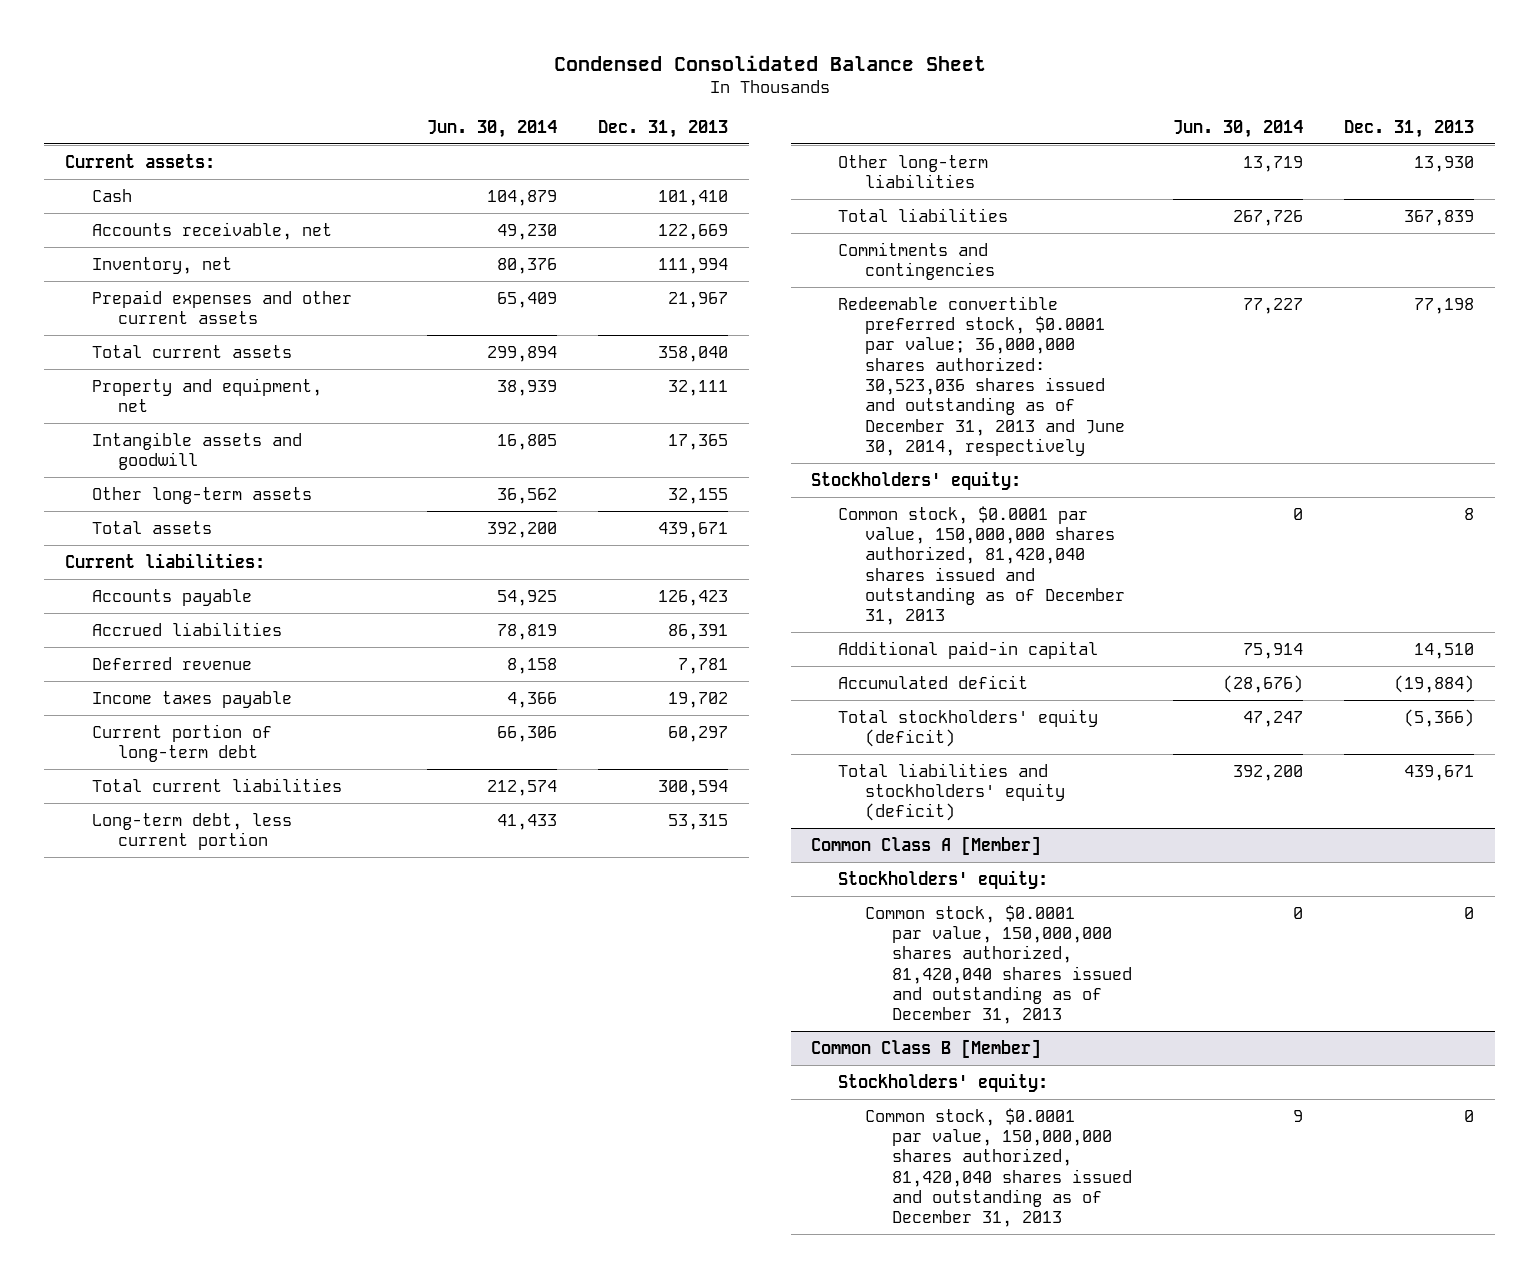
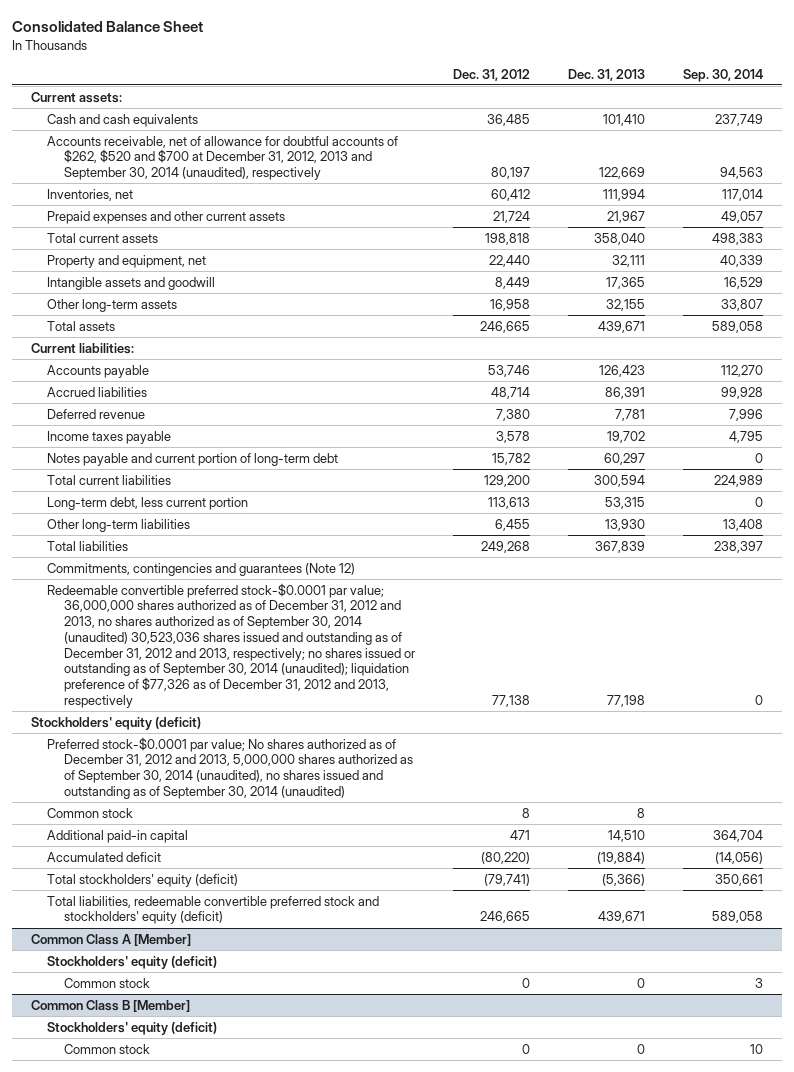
[553,54,986,71] Condensed Consolidated Balance Sheet -> [12,21,204,33] Consolidated Balance Sheet
[426,119,557,138] Jun. 30, 2014 -> none
none -> [452,68,530,81] Dec. 31, 2012
none -> [682,68,763,82] Sep. 30, 2014
[91,188,132,202] Cash -> [47,113,199,127] Cash and cash equivalents
[91,221,332,240] Accounts receivable, net -> [47,135,399,181] Accounts receivable, net of allowance for doubtful accounts of $262, $520 and $700 at December 31, 2012, 2013 and September 30, 2014 (unaudited), respectively
[91,256,232,274] Inventory, net -> [47,188,134,201] Inventories, net
[91,723,272,763] Current portion of long-term debt -> [47,452,339,466] Notes payable and current portion of long-term debt
[838,241,995,281] Commitments and contingencies -> [47,562,356,576] Commitments, contingencies and guarantees (Note 12)
[838,295,1125,457] Redeemable convertible preferred stock, $0.0001 par value; 36,000,000 shares authorized: 30,523,036 shares issued and outstanding as of December 31, 2013 and June 30, 2014, respectively -> [47,582,415,708] Redeemable convertible preferred stock-$0.0001 par value; 36,000,000 shares authorized as of December 31, 2012 and 2013, no shares authorized as of September 30, 2014 (unaudited) 30,523,036 shares issued and outstanding as of December 31, 2012 and 2013, respectively; no shares issued or outstanding as of September 30, 2014 (unaudited); liquidation preference of $77,326 as of December 31, 2012 and 2013, respectively
[811,470,1022,490] Stockholders' equity: -> [31,716,202,730] Stockholders' equity (deficit)
none -> [47,736,413,799] Preferred stock-$0.0001 par value; No shares authorized as of December 31, 2012 and 2013, 5,000,000 shares authorized as of September 30, 2014 (unaudited), no shares issued and outstanding as of September 30, 2014 (unaudited)
[838,505,1125,626] Common stock, $0.0001 par value, 150,000,000 shares authorized, 81,420,040 shares issued and outstanding as of December 31, 2013 -> [47,807,134,818] Common stock
[838,762,1065,822] Total liabilities and stockholders' equity (deficit) -> [47,895,380,925] Total liabilities, redeemable convertible preferred stock and stockholders' equity (deficit)
[838,869,1049,889] Stockholders' equity: -> [47,955,218,969] Stockholders' equity (deficit)
[864,904,1132,1025] Common stock, $0.0001 par value, 150,000,000 shares authorized, 81,420,040 shares issued and outstanding as of December 31, 2013 -> [63,977,150,988] Common stock
[838,1072,1049,1092] Stockholders' equity: -> [47,1021,218,1035] Stockholders' equity (deficit)
[864,1107,1132,1228] Common stock, $0.0001 par value, 150,000,000 shares authorized, 81,420,040 shares issued and outstanding as of December 31, 2013 -> [63,1043,150,1054] Common stock

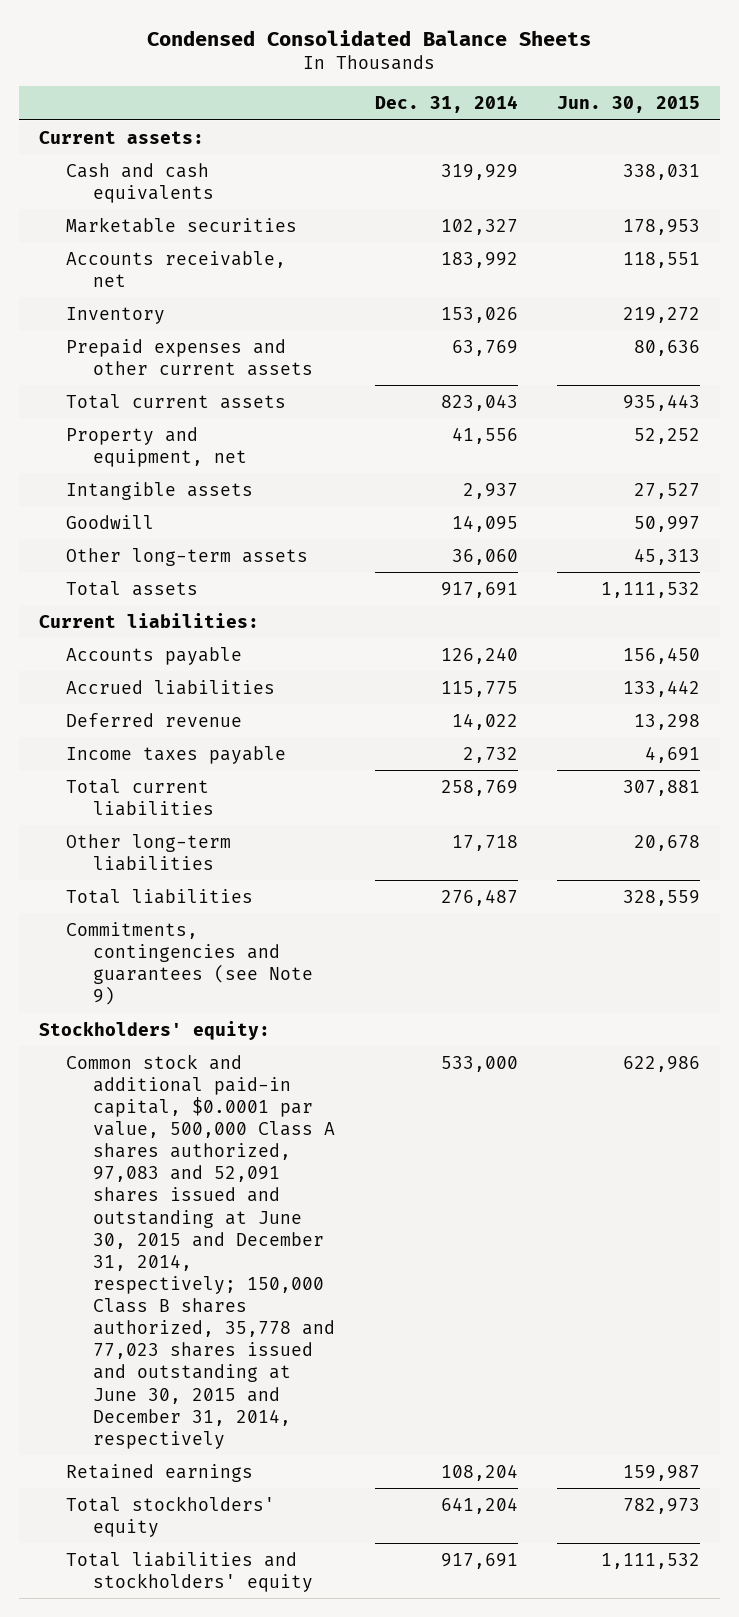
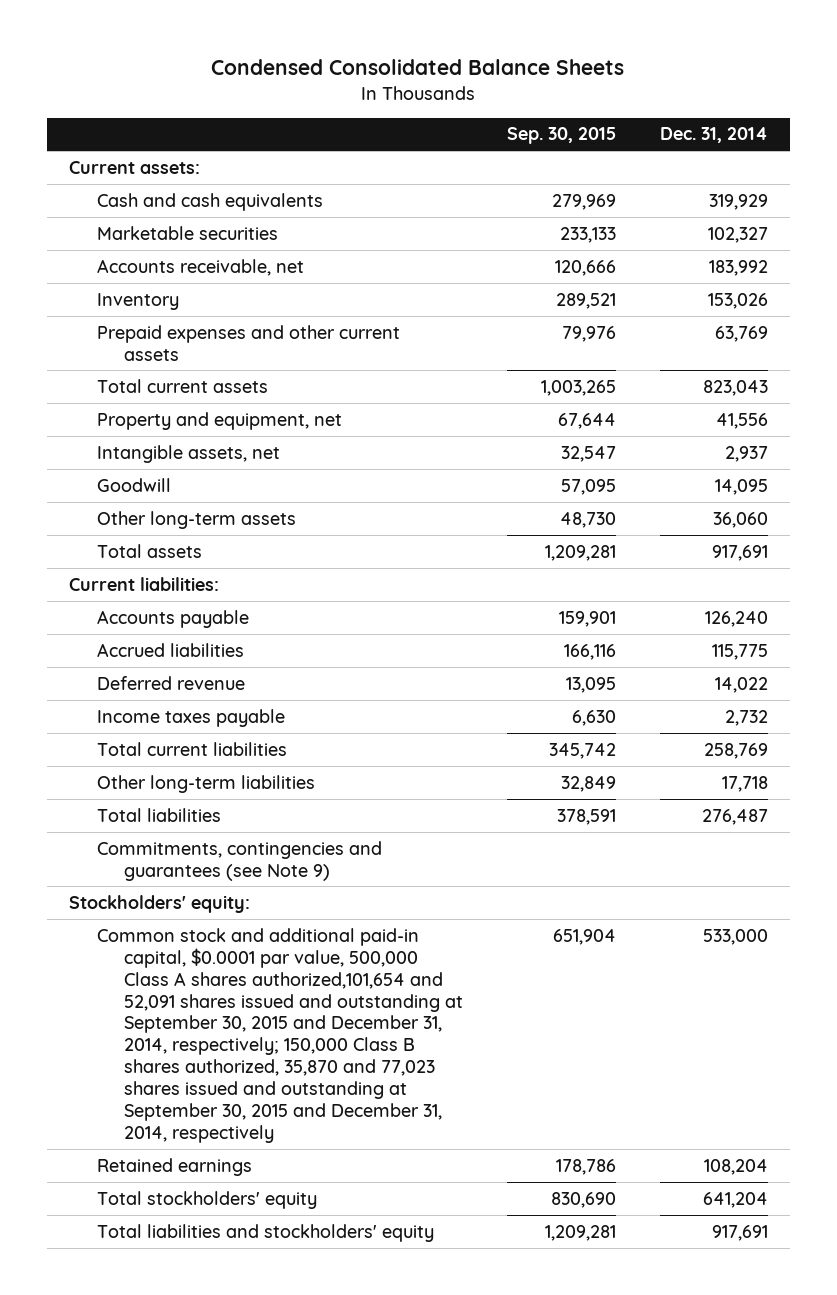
[557,96,701,114] Jun. 30, 2015 -> none
none -> [507,127,617,145] Sep. 30, 2015
[66,481,254,500] Intangible assets -> [96,444,280,463] Intangible assets, net
[66,1053,336,1449] Common stock and additional paid-in capital, $0.0001 par value, 500,000 Class A shares authorized, 97,083 and 52,091 shares issued and outstanding at June 30, 2015 and December 31, 2014, respectively; 150,000 Class B shares authorized, 35,778 and 77,023 shares issued and outstanding at June 30, 2015 and December 31, 2014, respectively -> [96,927,464,1144] Common stock and additional paid-in capital, $0.0001 par value, 500,000 Class A shares authorized,101,654 and 52,091 shares issued and outstanding at September 30, 2015 and December 31, 2014, respectively; 150,000 Class B shares authorized, 35,870 and 77,023 shares issued and outstanding at September 30, 2015 and December 31, 2014, respectively

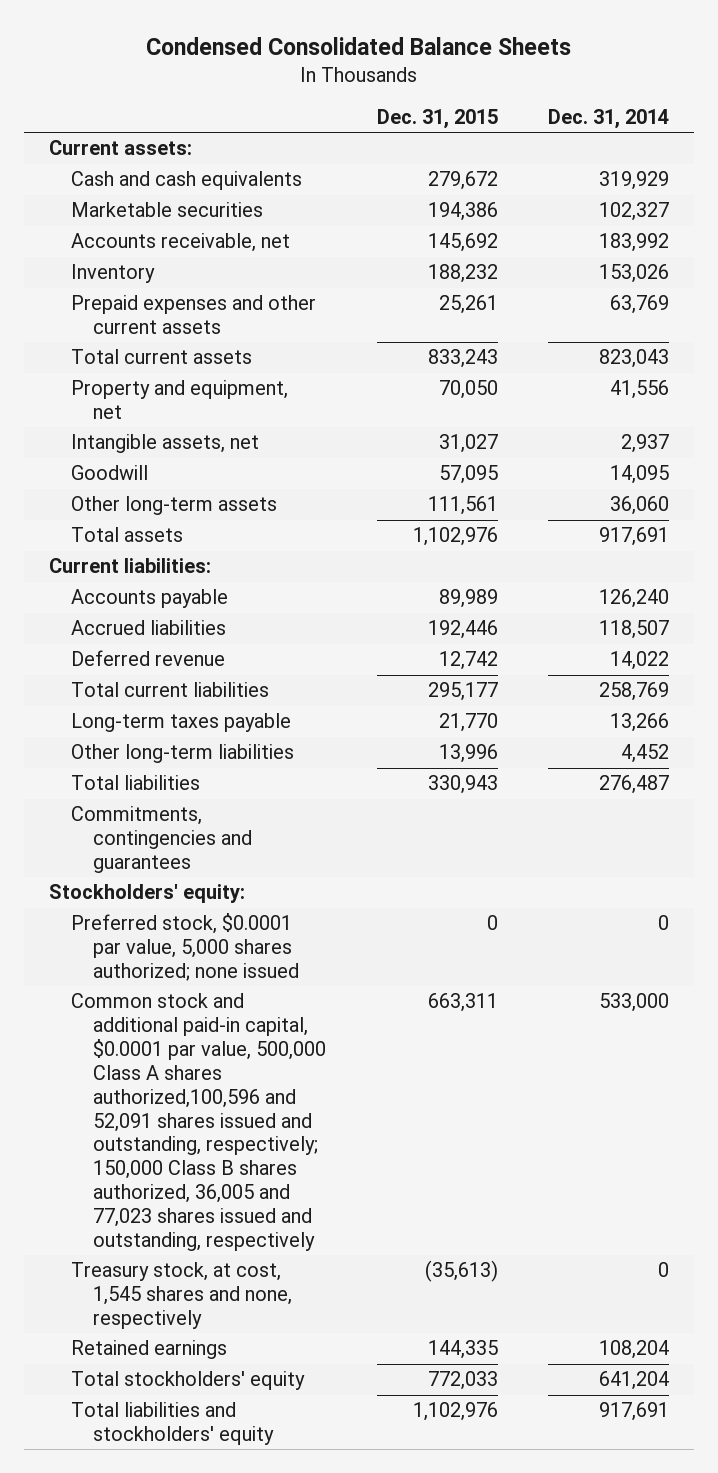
[507,127,617,145] Sep. 30, 2015 -> none
none -> [376,109,498,130] Dec. 31, 2015
[711,643,768,660] 115,775 -> [599,620,670,640] 118,507
[96,708,285,727] Income taxes payable -> none
none -> [71,713,292,733] Long-term taxes payable
[721,775,768,792] 17,718 -> [621,744,670,764] 4,452
[96,840,382,881] Commitments, contingencies and guarantees (see Note 9) -> [71,806,253,874] Commitments, contingencies and guarantees
none -> [71,913,300,982] Preferred stock, $0.0001 par value, 5,000 shares authorized; none issued
[96,927,464,1144] Common stock and additional paid-in capital, $0.0001 par value, 500,000 Class A shares authorized,101,654 and 52,091 shares issued and outstanding at September 30, 2015 and December 31, 2014, respectively; 150,000 Class B shares authorized, 35,870 and 77,023 shares issued and outstanding at September 30, 2015 and December 31, 2014, respectively -> [71,993,327,1251] Common stock and additional paid-in capital, $0.0001 par value, 500,000 Class A shares authorized,100,596 and 52,091 shares issued and outstanding, respectively; 150,000 Class B shares authorized, 36,005 and 77,023 shares issued and outstanding, respectively
none -> [71,1262,293,1330] Treasury stock, at cost, 1,545 shares and none, respectively

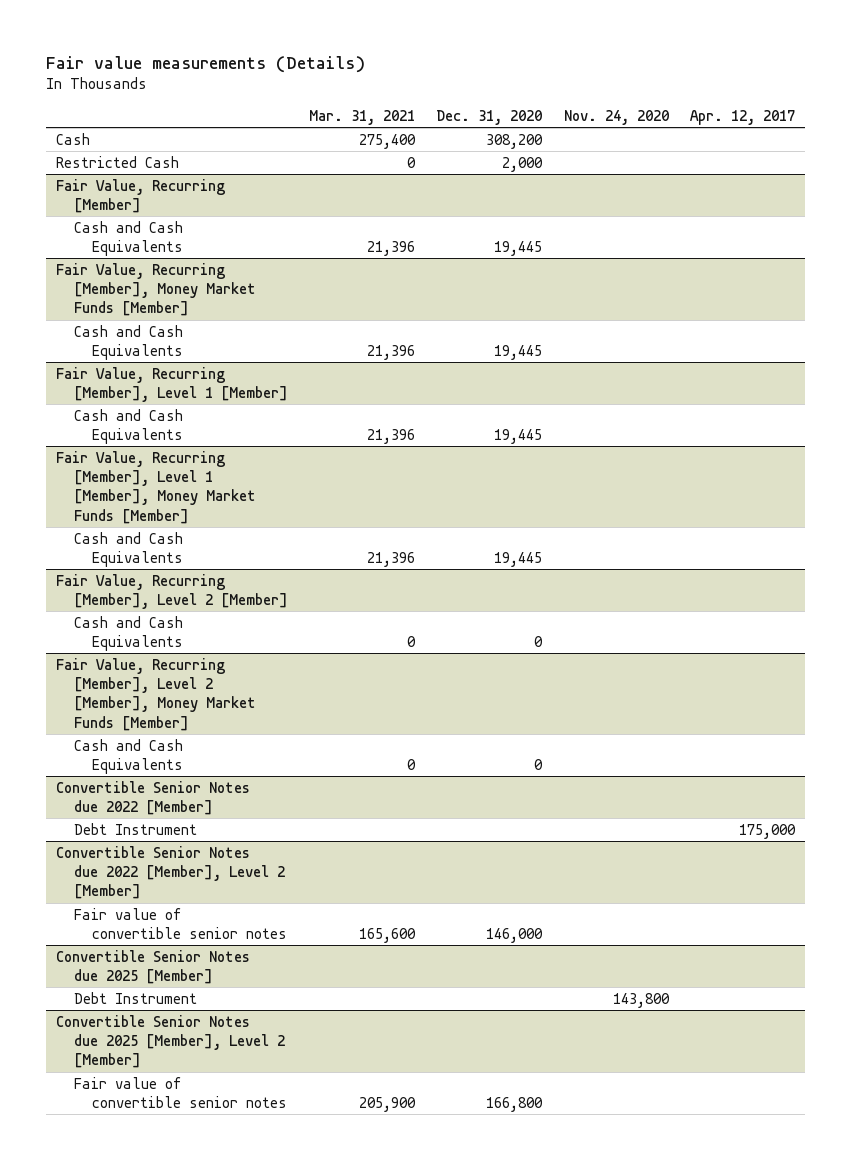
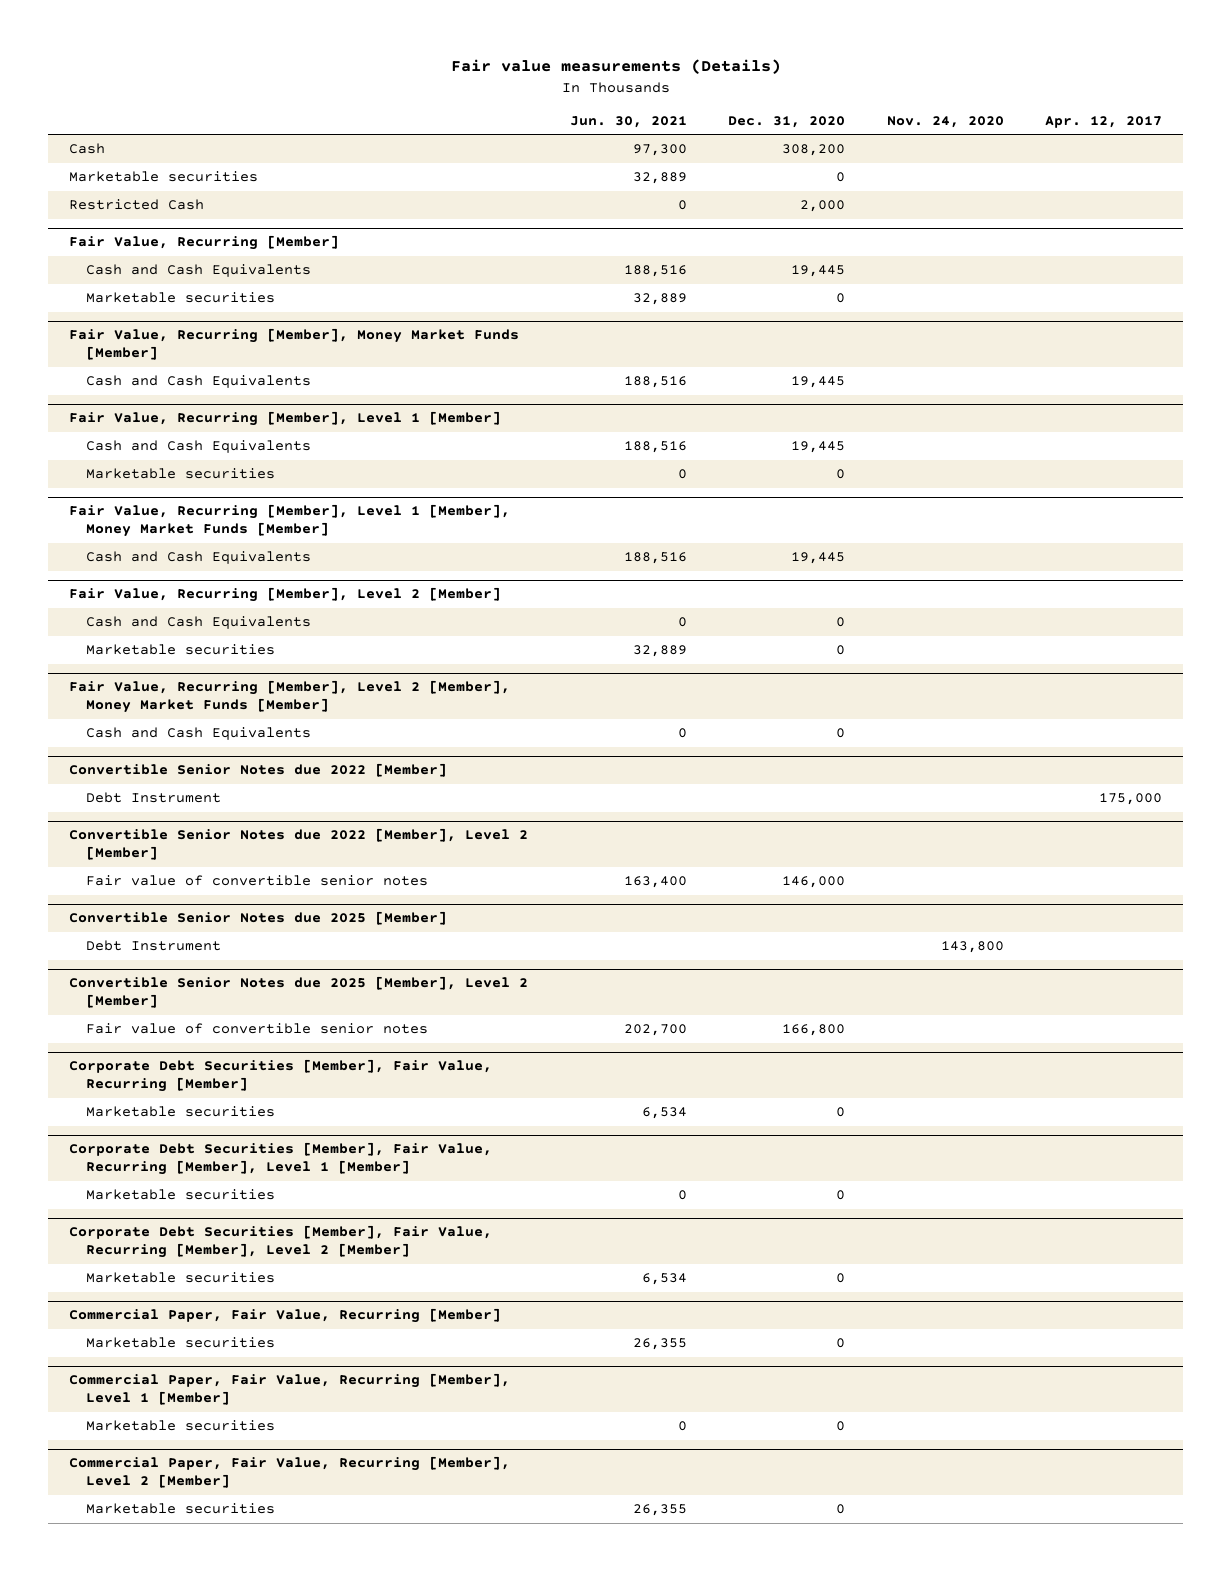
[309,110,416,126] Mar. 31, 2021 -> none
none -> [569,115,687,128] Jun. 30, 2021
none -> [68,171,258,183] Marketable securities
none -> [85,292,275,304] Marketable securities
none -> [85,468,275,480] Marketable securities
none -> [85,644,275,656] Marketable securities
none -> [68,1059,492,1093] Corporate Debt Securities [Member], Fair Value, Recurring [Member]
none -> [85,1106,275,1118] Marketable securities
none -> [68,1142,492,1176] Corporate Debt Securities [Member], Fair Value, Recurring [Member], Level 1 [Member]
none -> [85,1189,275,1201] Marketable securities
none -> [68,1225,492,1259] Corporate Debt Securities [Member], Fair Value, Recurring [Member], Level 2 [Member]
none -> [85,1272,275,1284] Marketable securities
none -> [68,1308,501,1324] Commercial Paper, Fair Value, Recurring [Member]
none -> [85,1337,275,1349] Marketable securities
none -> [68,1373,510,1406] Commercial Paper, Fair Value, Recurring [Member], Level 1 [Member]
none -> [85,1420,275,1432] Marketable securities
none -> [68,1456,510,1489] Commercial Paper, Fair Value, Recurring [Member], Level 2 [Member]
none -> [85,1503,275,1515] Marketable securities

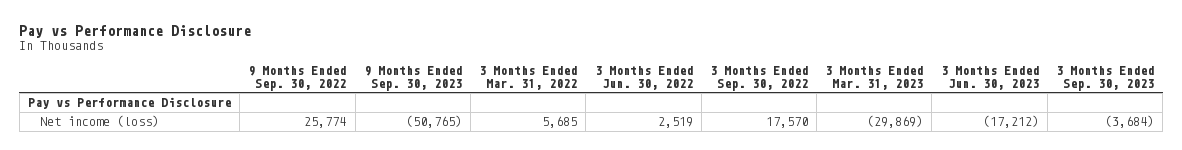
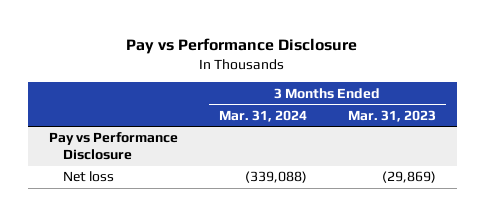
[248,65,347,91] 9 Months Ended Sep. 30, 2022 -> none
[363,65,462,91] 9 Months Ended Sep. 30, 2023 -> none
[479,65,578,90] 3 Months Ended Mar. 31, 2022 -> none
[594,65,693,90] 3 Months Ended Jun. 30, 2022 -> none
[709,65,808,91] 3 Months Ended Sep. 30, 2022 -> none
[940,65,1039,90] 3 Months Ended Jun. 30, 2023 -> none
[1056,65,1155,91] 3 Months Ended Sep. 30, 2023 -> none
none -> [218,109,307,122] Mar. 31, 2024
[40,115,160,128] Net income (loss) -> [62,171,114,183] Net loss

